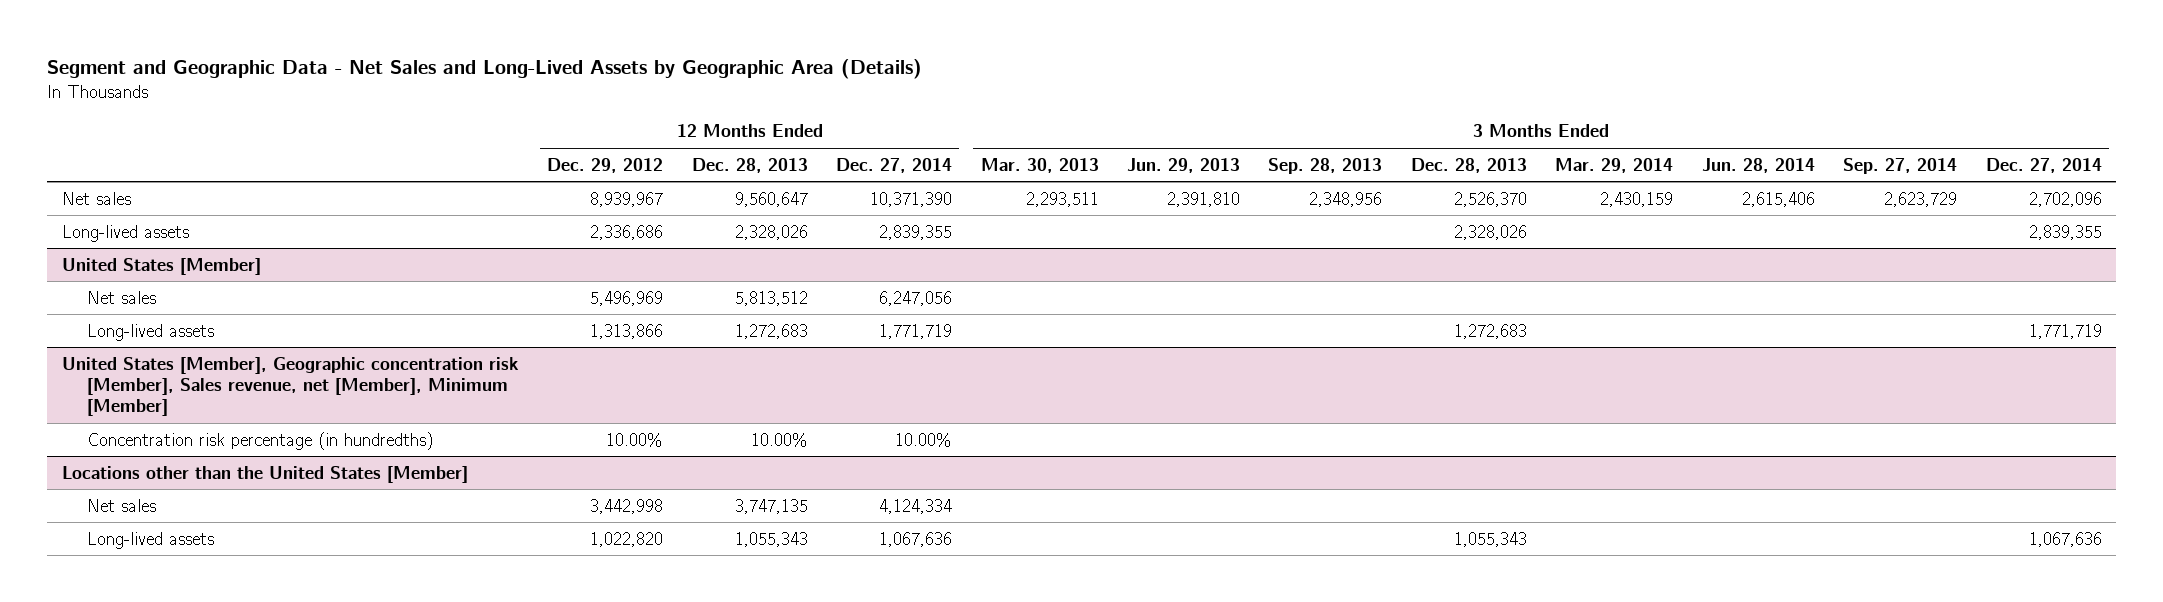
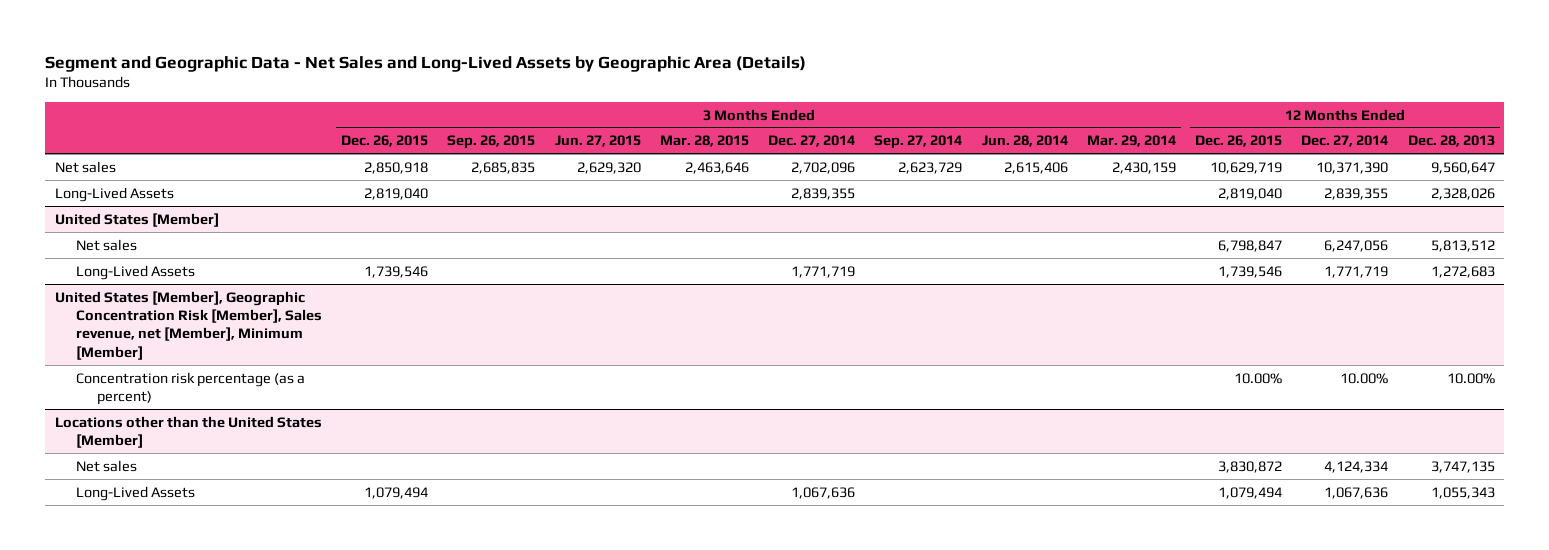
[547,157,664,173] Dec. 29, 2012 -> none
[980,157,1099,173] Mar. 30, 2013 -> none
[1126,157,1240,173] Jun. 29, 2013 -> none
[1268,157,1383,174] Sep. 28, 2013 -> none
[1410,157,1527,173] Dec. 28, 2013 -> none
none -> [341,135,429,148] Dec. 26, 2015
none -> [447,135,536,150] Sep. 26, 2015
none -> [554,135,641,148] Jun. 27, 2015
none -> [659,135,749,148] Mar. 28, 2015
none -> [1195,135,1283,148] Dec. 26, 2015
[61,224,189,242] Long-lived assets -> [54,186,174,202] Long-Lived Assets
[86,323,214,341] Long-lived assets -> [75,264,195,280] Long-Lived Assets
[61,356,519,417] United States [Member], Geographic concentration risk [Member], Sales revenue, net [Member], Minimum [Member] -> [54,290,322,360] United States [Member], Geographic Concentration Risk [Member], Sales revenue, net [Member], Minimum [Member]
[86,431,433,450] Concentration risk percentage (in hundredths) -> [75,371,305,405] Concentration risk percentage (as a percent)
[86,531,214,549] Long-lived assets -> [75,485,195,501] Long-Lived Assets

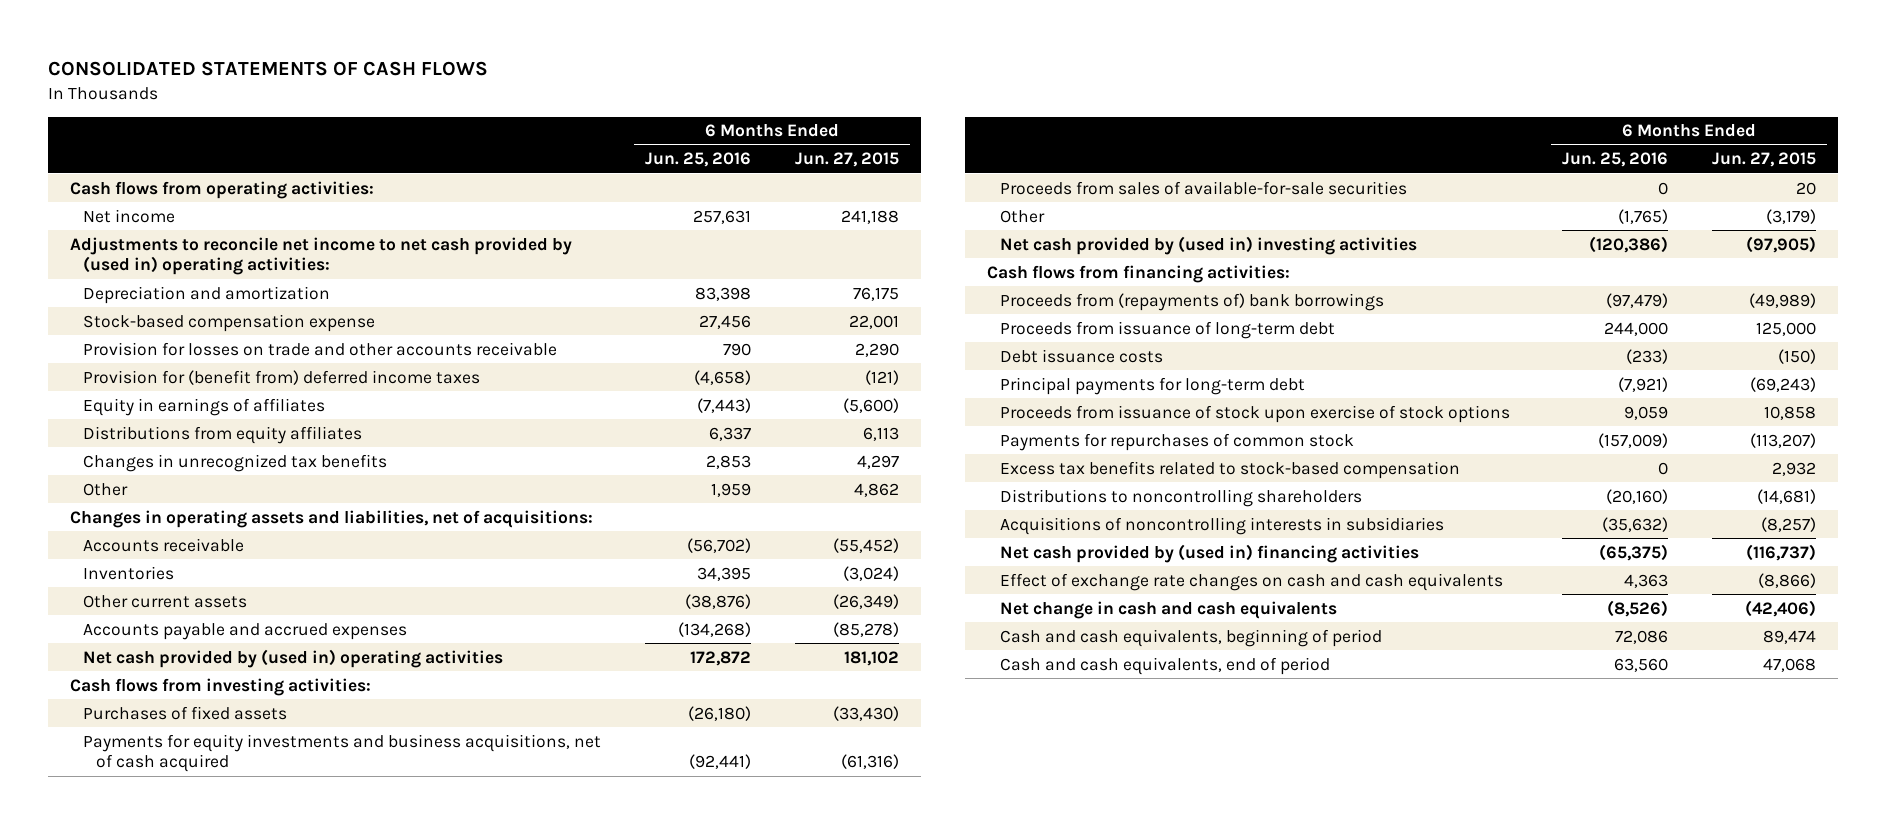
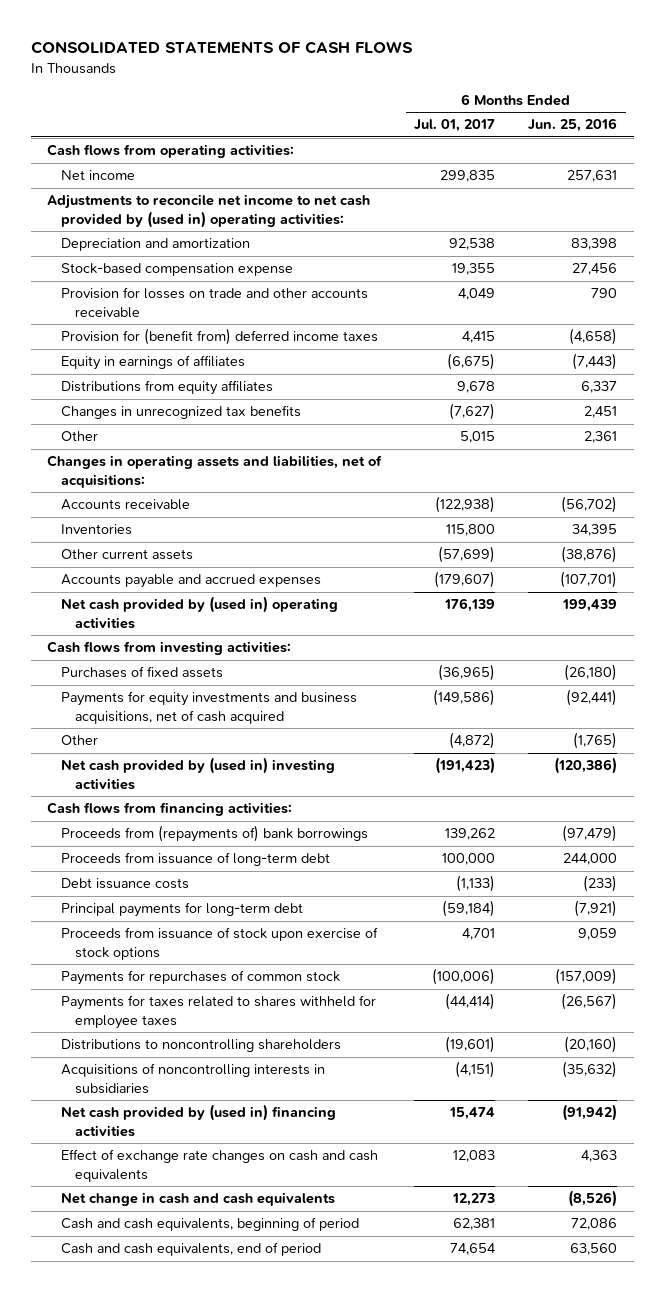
[795,152,900,168] Jun. 27, 2015 -> none
none -> [414,119,496,133] Jul. 01, 2017
[706,454,752,469] 2,853 -> [584,406,618,419] 2,451
[711,482,752,497] 1,959 -> [584,431,618,444] 2,361
[678,621,752,637] (134,268) -> [560,571,618,589] (107,701)
[690,650,752,666] 172,872 -> [562,599,618,613] 199,439
[999,180,1407,195] Proceeds from sales of available-for-sale securities -> none
[999,460,1460,479] Excess tax benefits related to stock-based compensation -> none
none -> [61,995,377,1029] Payments for taxes related to shares withheld for employee taxes
[1598,543,1668,561] (65,375) -> [562,1104,618,1122] (91,942)

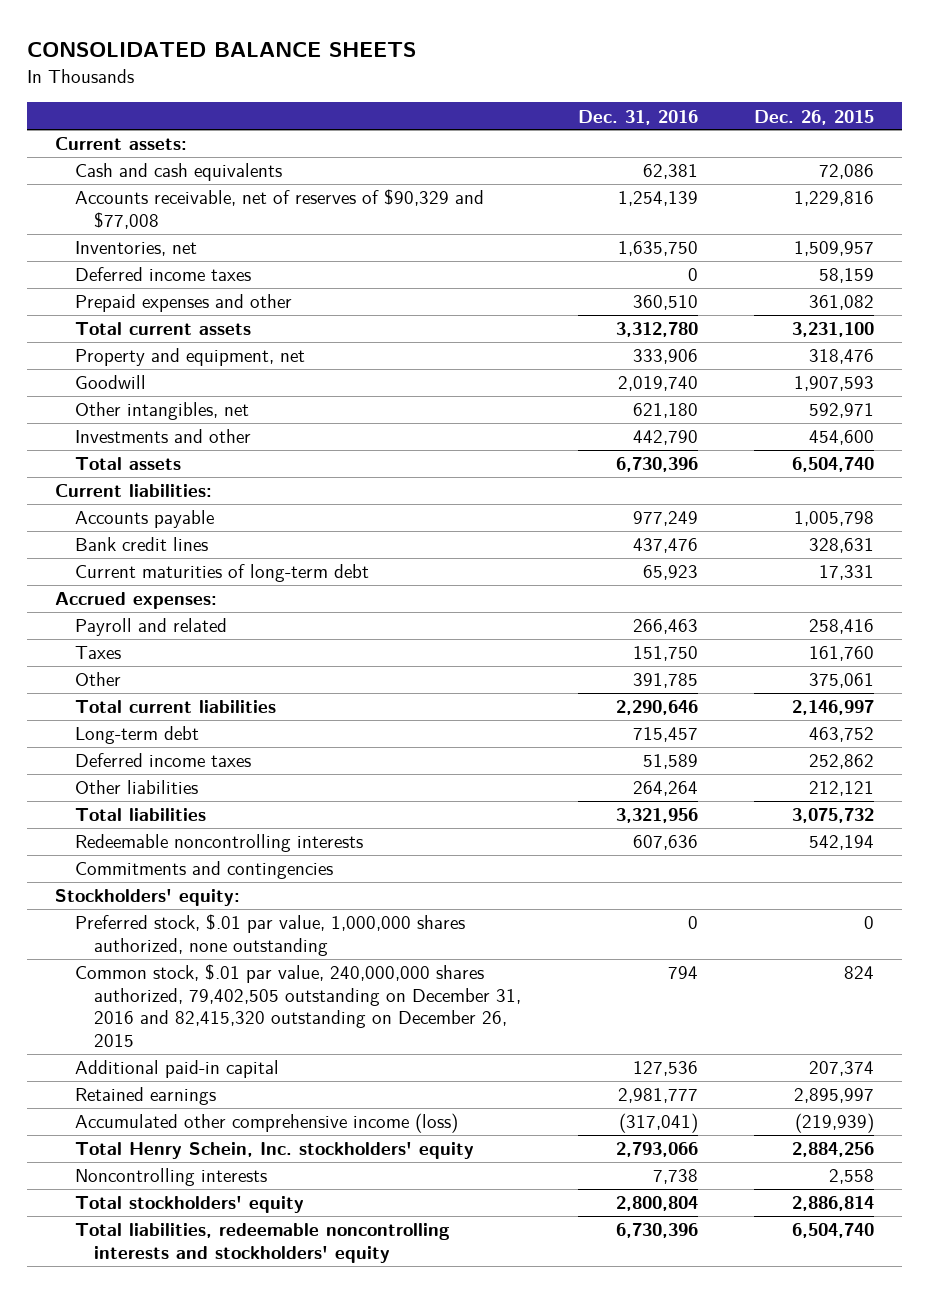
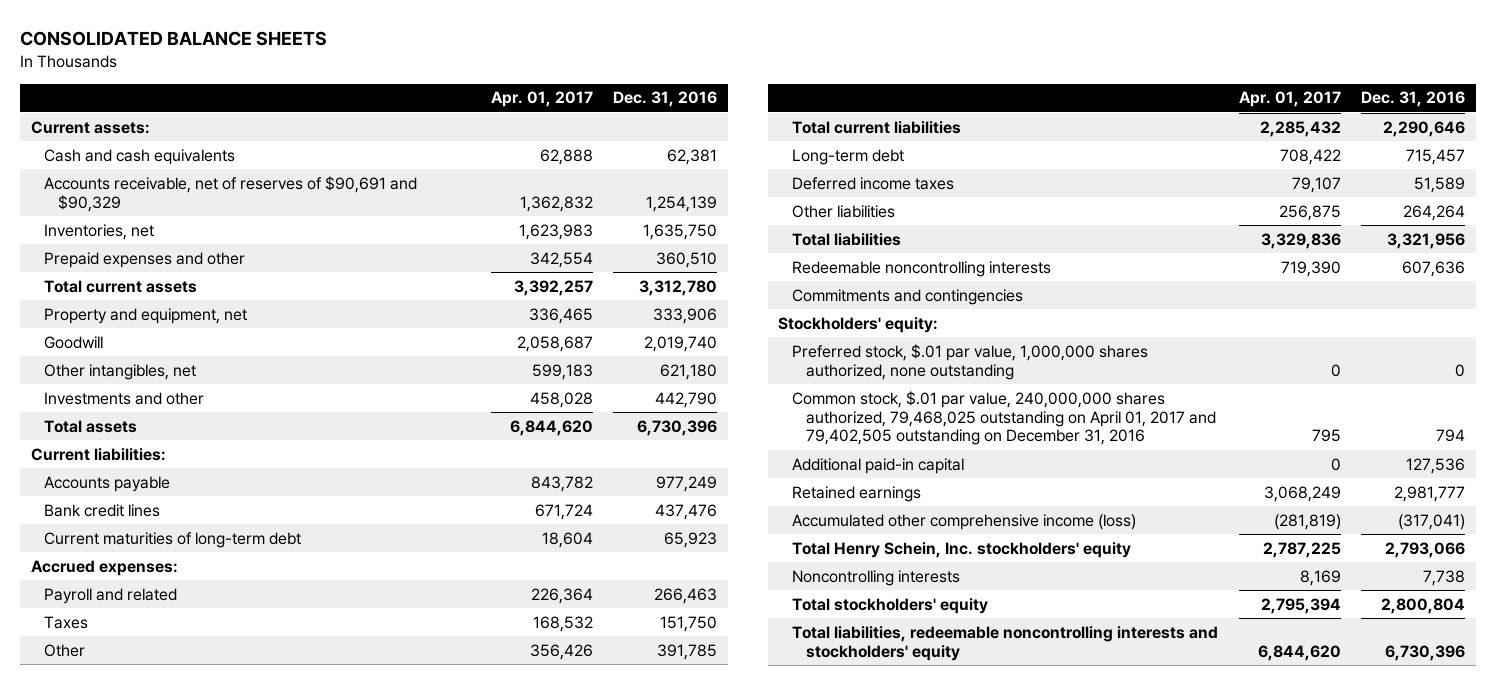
[753,109,874,125] Dec. 26, 2015 -> none
none -> [490,91,593,108] Apr. 01, 2017
[74,189,484,229] Accounts receivable, net of reserves of $90,329 and $77,008 -> [44,175,418,212] Accounts receivable, net of reserves of $90,691 and $90,329
[74,267,251,282] Deferred income taxes -> none
[74,964,522,1047] Common stock, $.01 par value, 240,000,000 shares authorized, 79,402,505 outstanding on December 31, 2016 and 82,415,320 outstanding on December 26, 2015 -> [792,390,1216,446] Common stock, $.01 par value, 240,000,000 shares authorized, 79,468,025 outstanding on April 01, 2017 and 79,402,505 outstanding on December 31, 2016

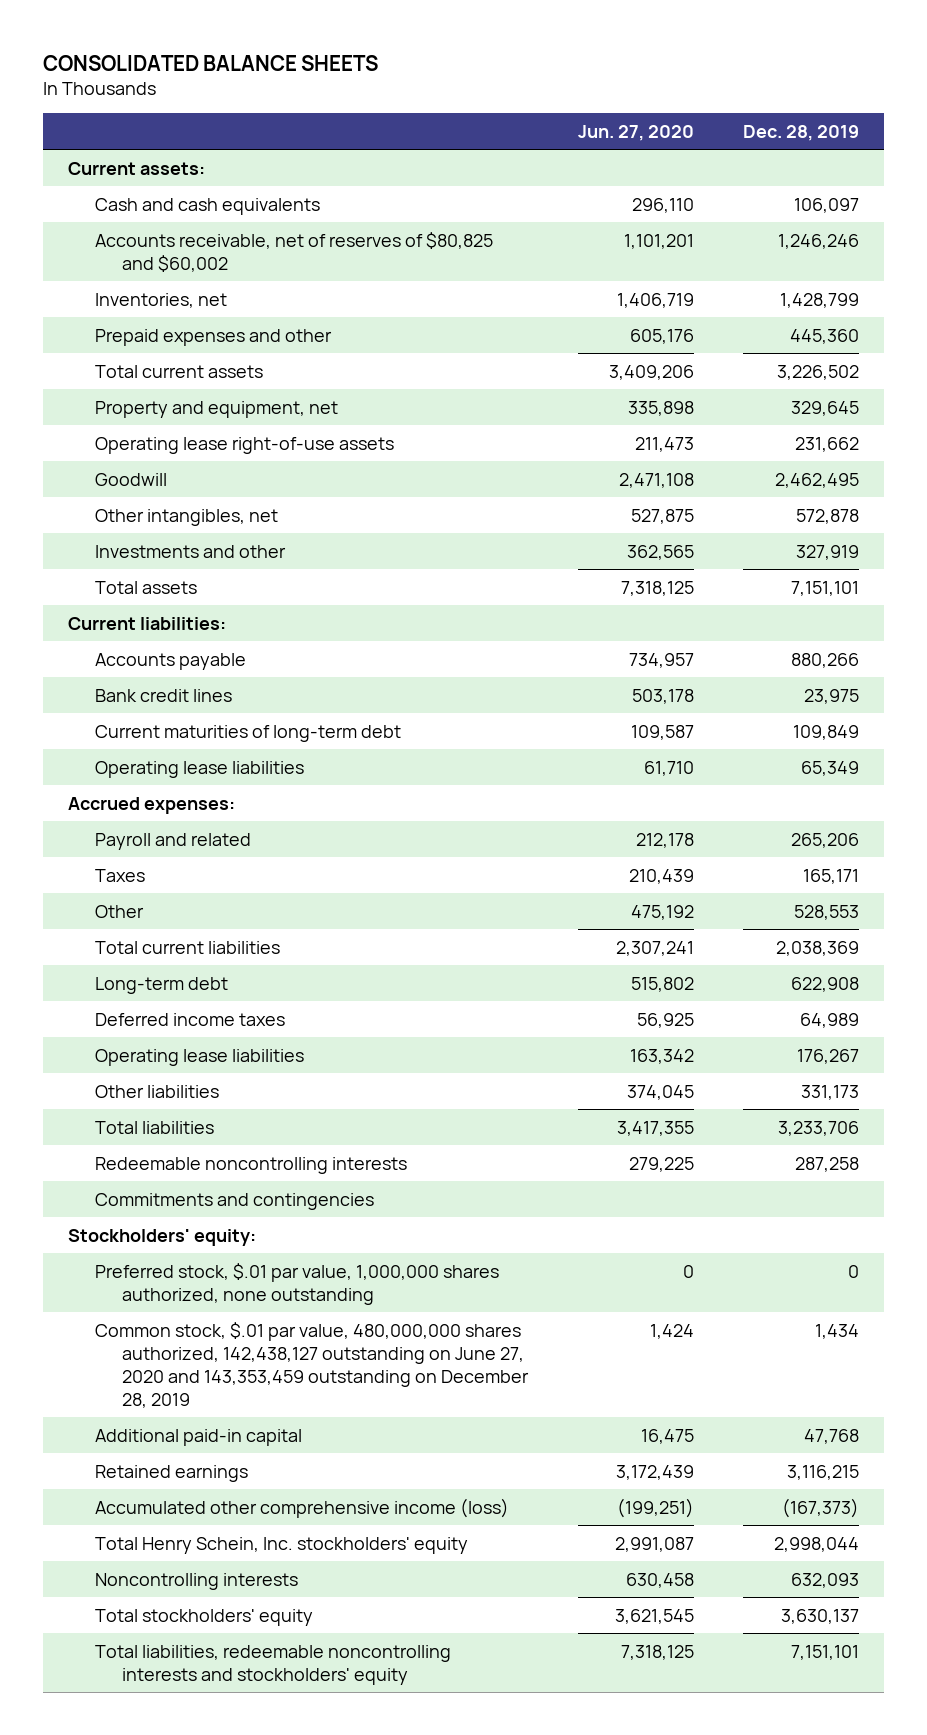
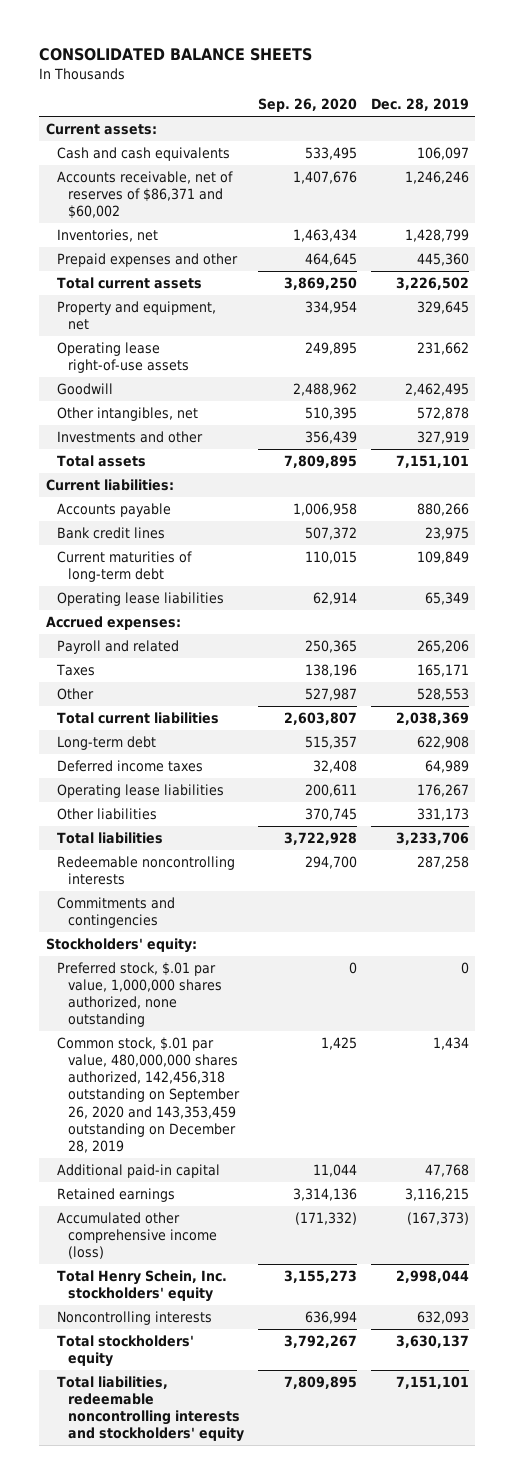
[577,124,694,141] Jun. 27, 2020 -> none
none -> [257,98,357,113] Sep. 26, 2020
[94,231,493,272] Accounts receivable, net of reserves of $80,825 and $60,002 -> [56,170,233,220] Accounts receivable, net of reserves of $86,371 and $60,002
[94,1321,530,1408] Common stock, $.01 par value, 480,000,000 shares authorized, 142,438,127 outstanding on June 27, 2020 and 143,353,459 outstanding on December 28, 2019 -> [56,1036,240,1153] Common stock, $.01 par value, 480,000,000 shares authorized, 142,456,318 outstanding on September 26, 2020 and 143,353,459 outstanding on December 28, 2019

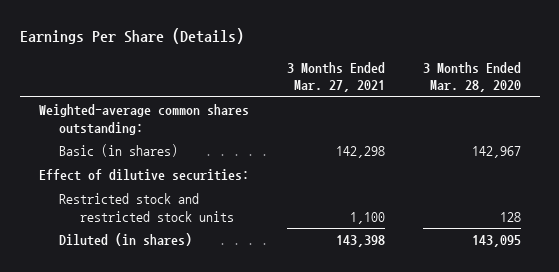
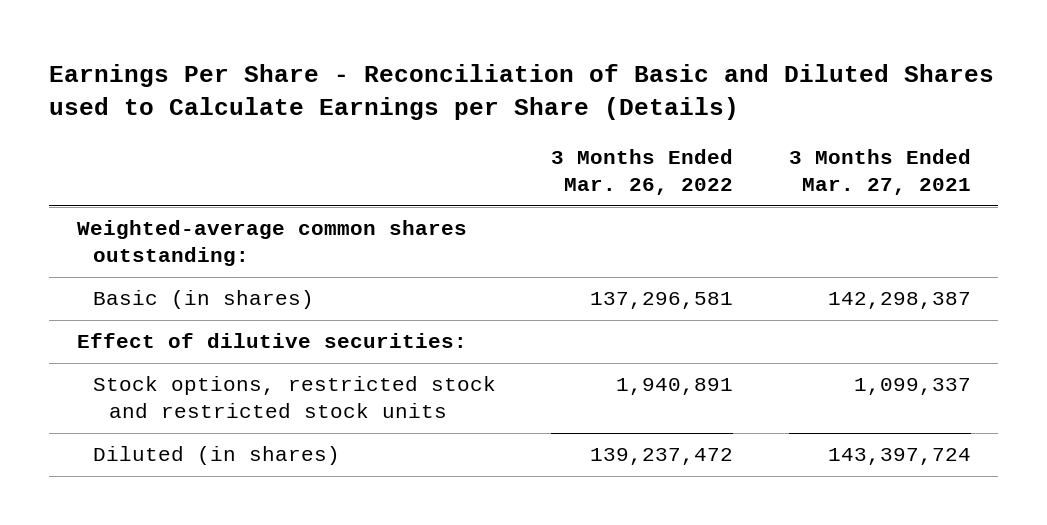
[19,28,244,45] Earnings Per Share (Details) -> [48,63,994,120] Earnings Per Share - Reconciliation of Basic and Diluted Shares used to Calculate Earnings per Share (Details)
[422,61,521,93] 3 Months Ended Mar. 28, 2020 -> none
none -> [551,149,734,196] 3 Months Ended Mar. 26, 2022
[335,146,385,159] 142,298 -> [827,292,971,310] 142,298,387
[59,193,235,222] Restricted stock and restricted stock units -> [92,376,496,419] Stock options, restricted stock and restricted stock units
[349,211,385,224] 1,100 -> [853,378,971,396] 1,099,337
[335,235,385,248] 143,398 -> [827,448,971,466] 143,397,724

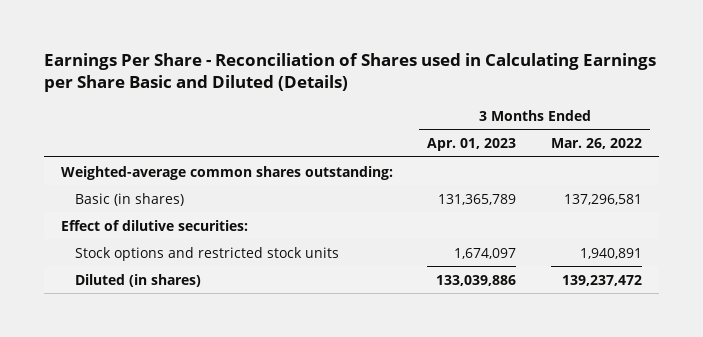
[48,63,994,120] Earnings Per Share - Reconciliation of Basic and Diluted Shares used to Calculate Earnings per Share (Details) -> [44,53,657,93] Earnings Per Share - Reconciliation of Shares used in Calculating Earnings per Share Basic and Diluted (Details)
[788,149,971,196] 3 Months Ended Mar. 27, 2021 -> none
none -> [427,138,517,152] Apr. 01, 2023
[92,376,496,419] Stock options, restricted stock and restricted stock units -> [75,246,340,261] Stock options and restricted stock units

